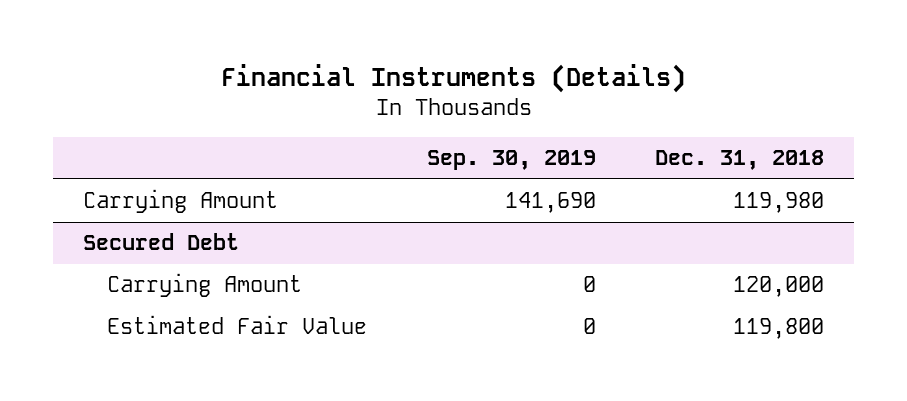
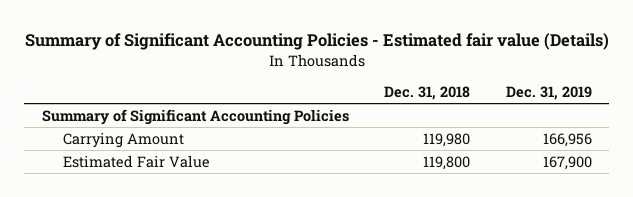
[220,64,686,94] Financial Instruments (Details) -> [24,33,609,51] Summary of Significant Accounting Policies - Estimated fair value (Details)
[426,150,596,171] Sep. 30, 2019 -> none
none -> [505,85,592,100] Dec. 31, 2019
none -> [41,108,349,125] Summary of Significant Accounting Policies
[82,233,239,251] Secured Debt -> none
[107,273,303,298] Carrying Amount -> none

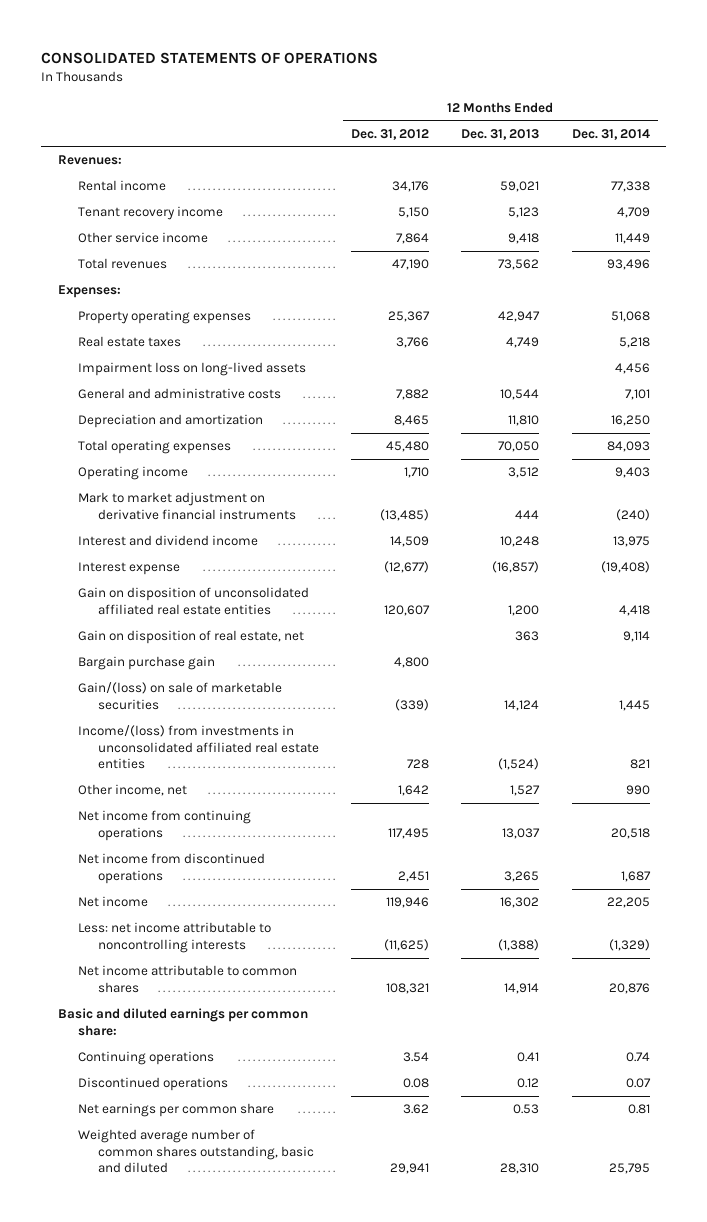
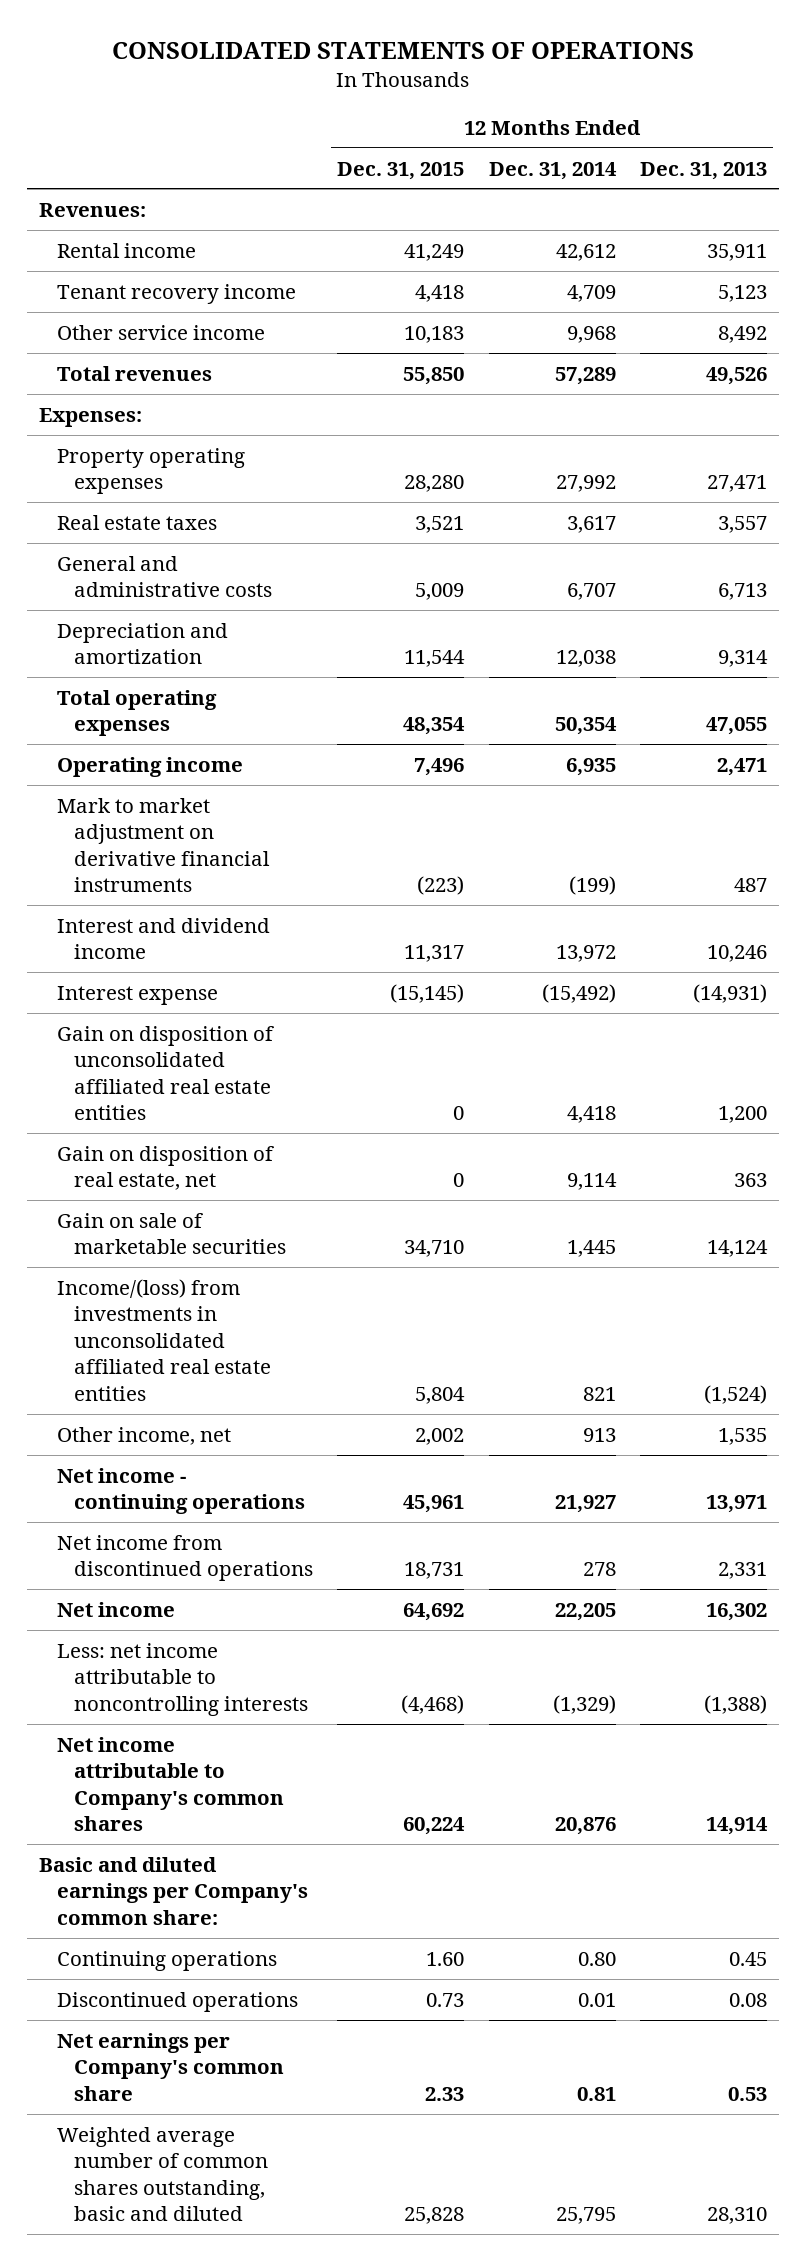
[350,128,429,140] Dec. 31, 2012 -> none
none -> [337,161,465,180] Dec. 31, 2015
[500,181,540,193] 59,021 -> [706,243,767,261] 35,911
[610,181,650,193] 77,338 -> [555,243,616,261] 42,612
[508,233,540,245] 9,418 -> [717,325,767,343] 8,492
[614,233,650,245] 11,449 -> [566,325,616,343] 9,968
[498,259,540,271] 73,562 -> [705,366,767,385] 49,526
[606,259,650,271] 93,496 -> [554,366,616,385] 57,289
[77,362,306,377] Impairment loss on long-lived assets -> none
[498,311,541,323] 42,947 -> [706,475,767,493] 27,471
[610,311,650,323] 51,068 -> [555,475,616,493] 27,992
[506,337,540,349] 4,749 -> [717,515,767,533] 3,557
[618,337,650,349] 5,218 -> [566,515,616,533] 3,617
[500,389,540,401] 10,544 -> [717,583,767,601] 6,713
[624,389,650,401] 7,101 -> [566,583,616,601] 6,707
[508,415,540,427] 11,810 -> [717,650,768,668] 9,314
[610,415,650,427] 16,250 -> [555,650,616,668] 12,038
[498,441,540,453] 70,050 -> [705,717,767,736] 47,055
[606,441,650,453] 84,093 -> [554,717,617,736] 50,354
[508,467,540,479] 3,512 -> [716,757,767,776] 2,471
[614,467,650,479] 9,403 -> [565,757,616,776] 6,935
[515,509,540,519] 444 -> [733,878,767,893] 487
[615,508,650,521] (240) -> [568,876,616,896] (199)
[500,536,540,548] 10,248 -> [706,945,767,963] 10,246
[612,536,650,548] 13,975 -> [555,945,616,963] 13,972
[492,561,540,574] (16,857) -> [692,983,767,1003] (14,931)
[600,561,650,574] (19,408) -> [541,983,616,1003] (15,492)
[77,656,215,671] Bargain purchase gain -> none
[77,682,282,710] Gain/(loss) on sale of marketable securities -> [56,1212,287,1255] Gain on sale of marketable securities
[510,785,541,797] 1,527 -> [717,1427,767,1445] 1,535
[625,785,650,796] 990 -> [582,1427,616,1442] 913
[77,810,251,841] Net income from continuing operations -> [56,1467,306,1515] Net income - continuing operations
[502,827,541,839] 13,037 -> [705,1495,767,1514] 13,971
[610,827,650,839] 20,518 -> [554,1495,616,1514] 21,927
[504,870,540,882] 3,265 -> [717,1562,767,1580] 2,331
[620,870,651,882] 1,687 -> [582,1562,616,1577] 278
[77,965,297,993] Net income attributable to common shares -> [56,1736,285,1832] Net income attributable to Company's common shares
[57,1008,308,1036] Basic and diluted earnings per common share: -> [38,1856,308,1925] Basic and diluted earnings per Company's common share:
[517,1052,540,1063] 0.41 -> [728,1951,767,1966] 0.45
[625,1052,650,1063] 0.74 -> [577,1951,616,1966] 0.80
[517,1078,540,1089] 0.12 -> [728,1992,767,2007] 0.08
[625,1078,651,1089] 0.07 -> [577,1992,616,2007] 0.01
[77,1103,274,1118] Net earnings per common share -> [56,2032,285,2101] Net earnings per Company's common share

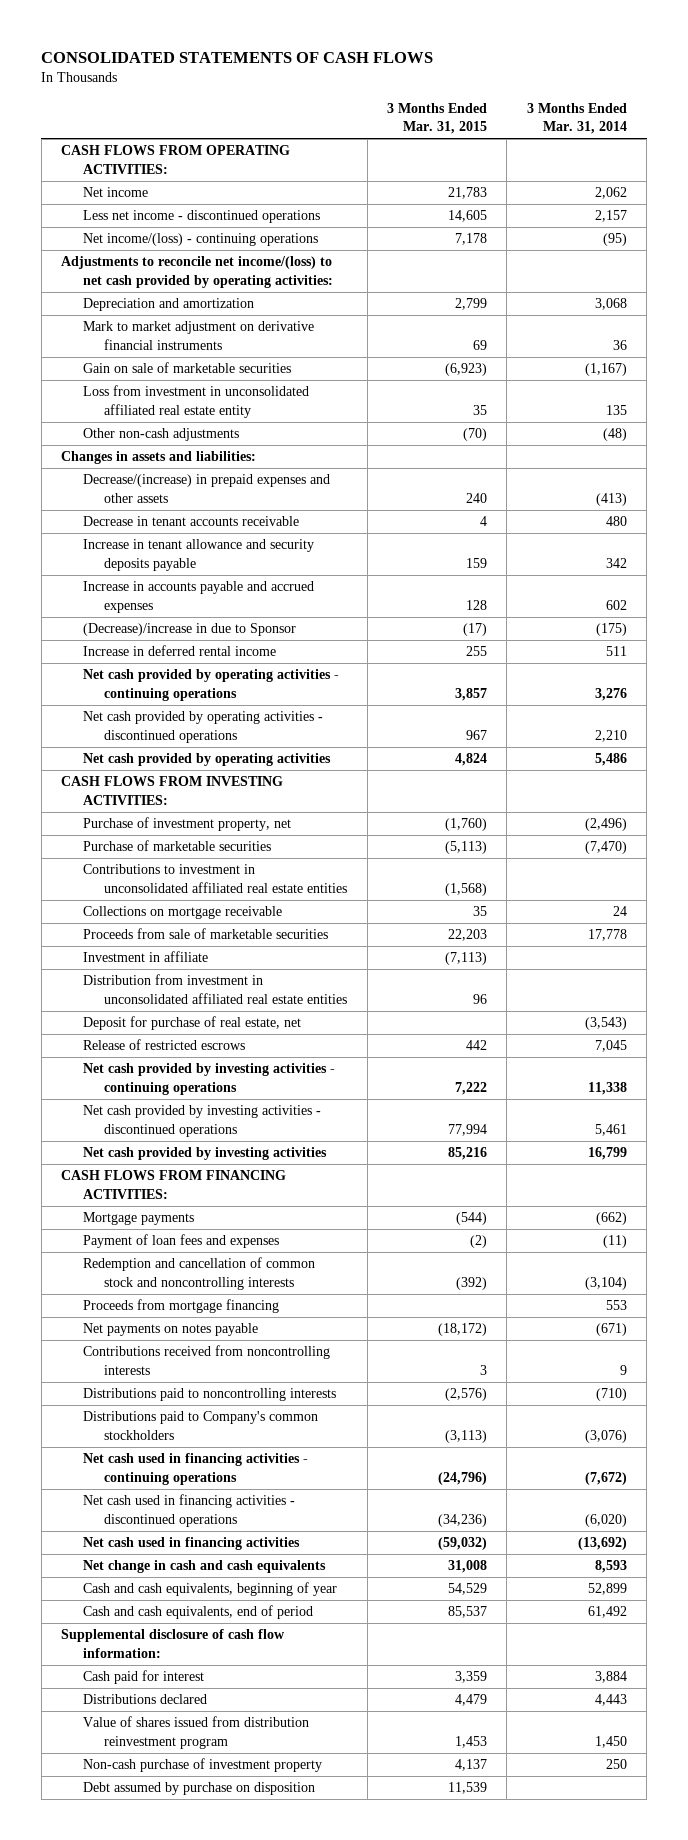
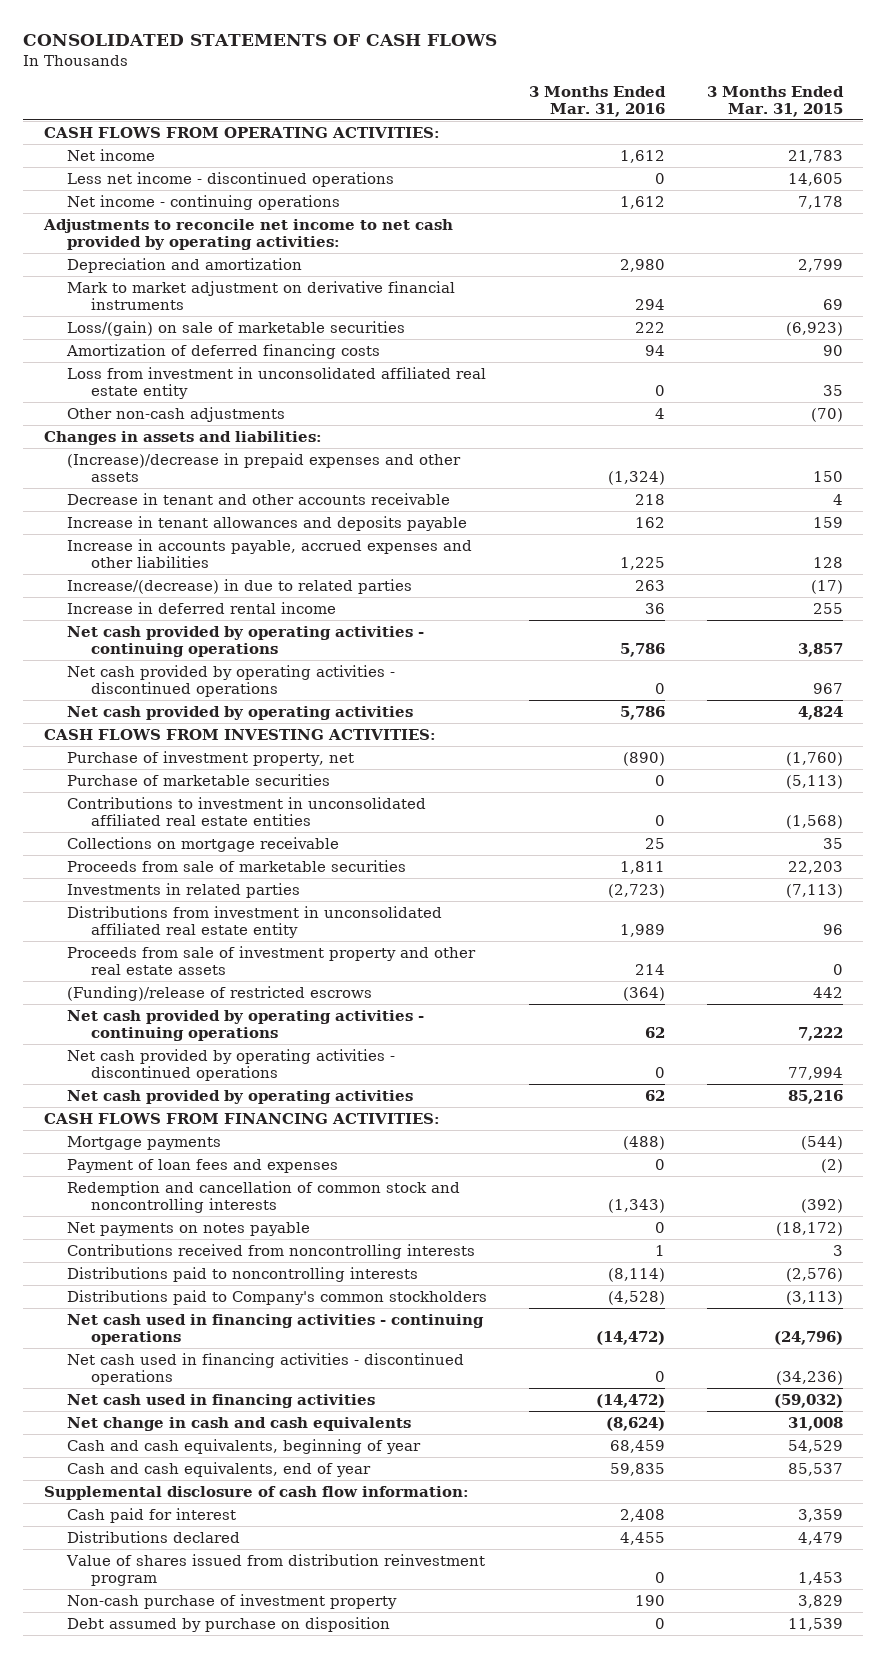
[526,103,627,135] 3 Months Ended Mar. 31, 2014 -> none
none -> [529,85,667,117] 3 Months Ended Mar. 31, 2016
[82,233,318,247] Net income/(loss) - continuing operations -> [67,194,341,210] Net income - continuing operations
[61,256,333,288] Adjustments to reconcile net income/(loss) to net cash provided by operating activities: -> [43,218,454,250] Adjustments to reconcile net income to net cash provided by operating activities:
[82,362,291,374] Gain on sale of marketable securities -> [67,320,406,336] Loss/(gain) on sale of marketable securities
none -> [66,343,381,359] Amortization of deferred financing costs
[82,474,330,503] Decrease/(increase) in prepaid expenses and other assets -> [67,452,462,482] (Increase)/decrease in prepaid expenses and other assets
[465,492,487,503] 240 -> [812,470,843,482] 150
[82,516,299,527] Decrease in tenant accounts receivable -> [67,492,451,505] Decrease in tenant and other accounts receivable
[82,539,314,571] Increase in tenant allowance and security deposits payable -> [67,515,468,531] Increase in tenant allowances and deposits payable
[82,581,314,613] Increase in accounts payable and accrued expenses -> [67,538,473,568] Increase in accounts payable, accrued expenses and other liabilities
[82,623,296,637] (Decrease)/increase in due to Sponsor -> [67,578,413,594] Increase/(decrease) in due to related parties
[82,1016,301,1031] Deposit for purchase of real estate, net -> none
[82,951,208,963] Investment in affiliate -> [67,882,301,898] Investments in related parties
[82,974,348,1004] Distribution from investment in unconsolidated affiliated real estate entities -> [67,905,443,938] Distributions from investment in unconsolidated affiliated real estate entity
none -> [67,945,477,975] Proceeds from sale of investment property and other real estate assets
[82,1039,245,1051] Release of restricted escrows -> [67,985,373,1001] (Funding)/release of restricted escrows
[82,1063,335,1095] Net cash provided by investing activities - continuing operations -> [67,1009,425,1041] Net cash provided by operating activities - continuing operations
[82,1105,321,1137] Net cash provided by investing activities - discontinued operations -> [67,1048,396,1081] Net cash provided by operating activities - discontinued operations
[82,1147,327,1161] Net cash provided by investing activities -> [67,1089,414,1104] Net cash provided by operating activities
[82,1299,279,1314] Proceeds from mortgage financing -> none
[82,1605,313,1620] Cash and cash equivalents, end of period -> [67,1461,372,1477] Cash and cash equivalents, end of year
[454,1759,487,1772] 4,137 -> [797,1594,843,1608] 3,829

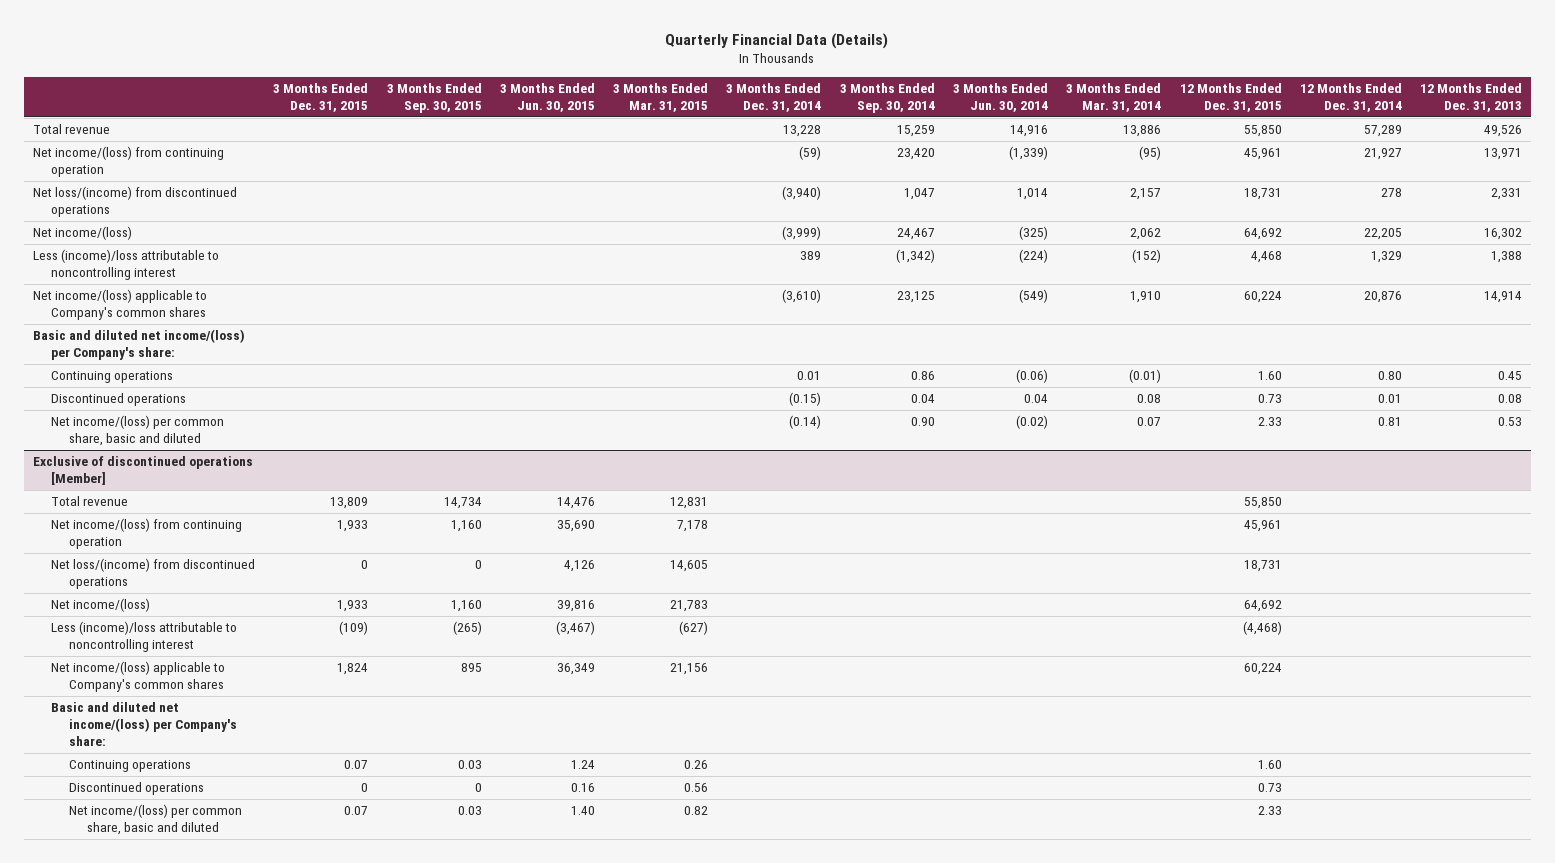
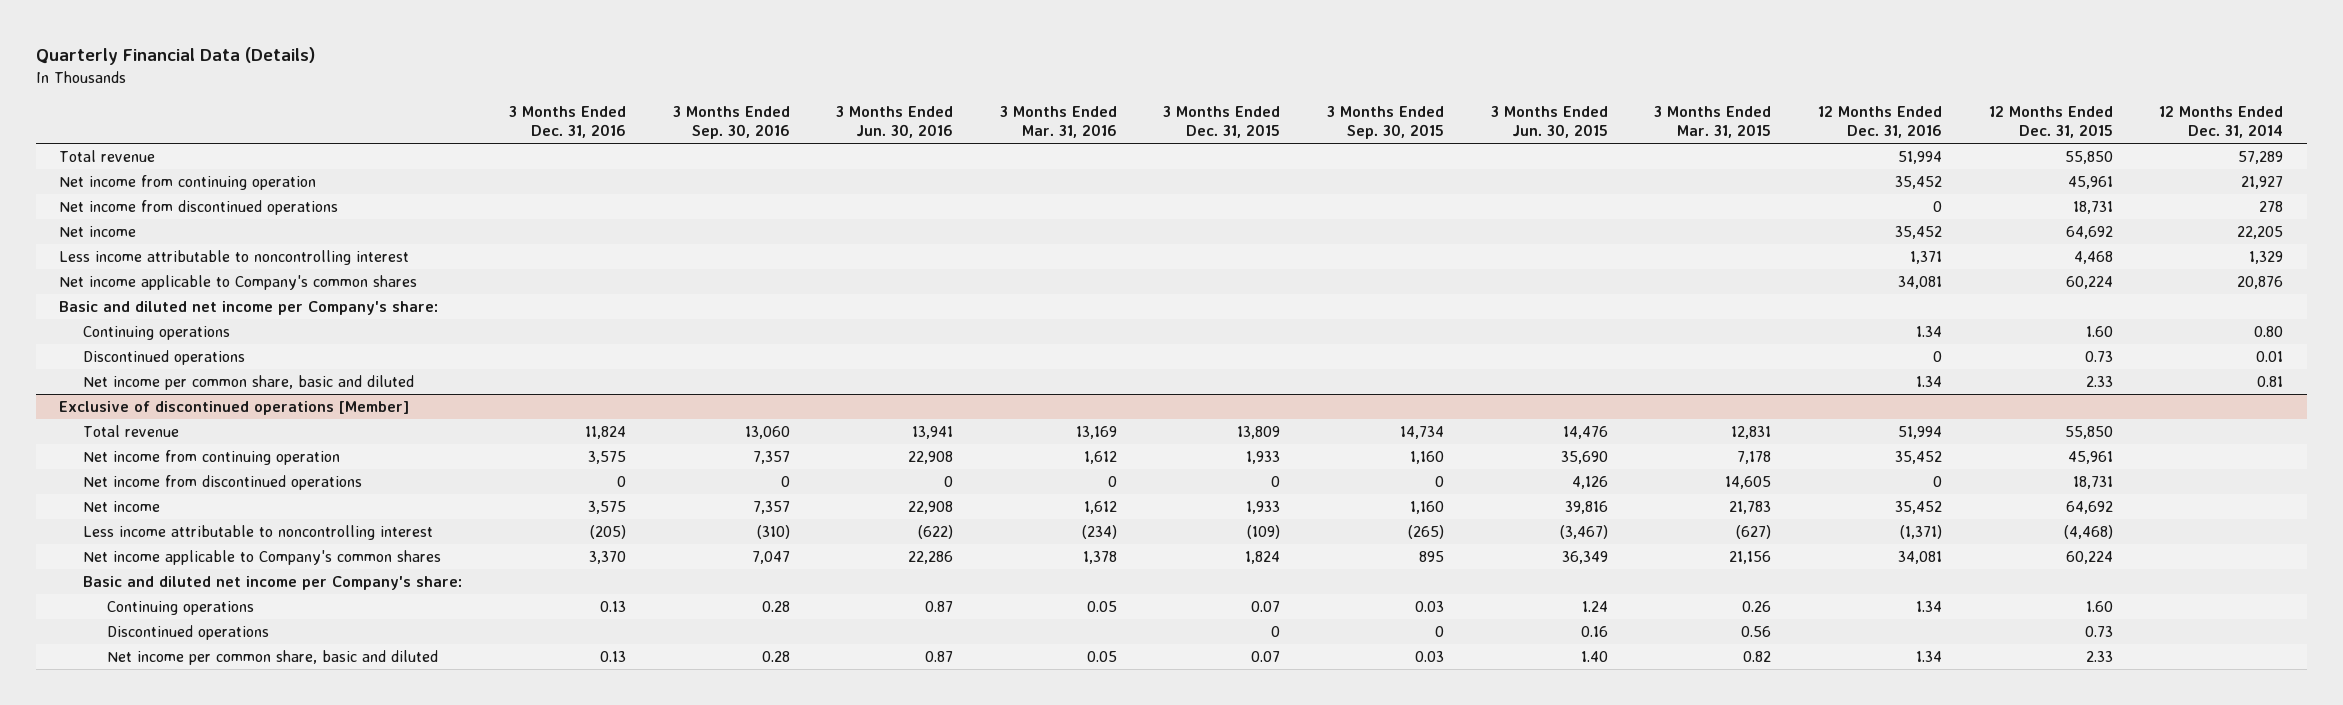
[726,83,822,113] 3 Months Ended Dec. 31, 2014 -> none
[839,83,935,114] 3 Months Ended Sep. 30, 2014 -> none
[952,83,1048,113] 3 Months Ended Jun. 30, 2014 -> none
[1066,83,1162,113] 3 Months Ended Mar. 31, 2014 -> none
[1420,83,1523,113] 12 Months Ended Dec. 31, 2013 -> none
none -> [508,105,626,139] 3 Months Ended Dec. 31, 2016
none -> [672,105,790,140] 3 Months Ended Sep. 30, 2016
none -> [836,105,954,139] 3 Months Ended Jun. 30, 2016
none -> [999,105,1117,139] 3 Months Ended Mar. 31, 2016
none -> [1818,105,1943,139] 12 Months Ended Dec. 31, 2016
[32,146,224,178] Net income/(loss) from continuing operation -> [59,174,317,190] Net income from continuing operation
[32,186,237,218] Net loss/(income) from discontinued operations -> [59,199,339,215] Net income from discontinued operations
[32,226,132,241] Net income/(loss) -> [59,225,137,237] Net income
[32,249,219,281] Less (income)/loss attributable to noncontrolling interest -> [59,249,410,265] Less income attributable to noncontrolling interest
[32,289,207,321] Net income/(loss) applicable to Company's common shares -> [59,274,418,290] Net income applicable to Company's common shares
[32,329,245,361] Basic and diluted net income/(loss) per Company's share: -> [59,300,439,315] Basic and diluted net income per Company's share:
[50,415,224,447] Net income/(loss) per common share, basic and diluted -> [83,374,415,390] Net income per common share, basic and diluted
[50,518,242,550] Net income/(loss) from continuing operation -> [83,449,341,465] Net income from continuing operation
[50,558,255,590] Net loss/(income) from discontinued operations -> [83,474,363,490] Net income from discontinued operations
[50,598,150,613] Net income/(loss) -> [83,500,161,512] Net income
[50,621,237,653] Less (income)/loss attributable to noncontrolling interest -> [83,524,434,540] Less income attributable to noncontrolling interest
[50,661,225,693] Net income/(loss) applicable to Company's common shares -> [83,549,442,565] Net income applicable to Company's common shares
[50,702,238,747] Basic and diluted net income/(loss) per Company's share: -> [83,575,463,590] Basic and diluted net income per Company's share:
[69,804,243,836] Net income/(loss) per common share, basic and diluted -> [107,649,439,665] Net income per common share, basic and diluted

